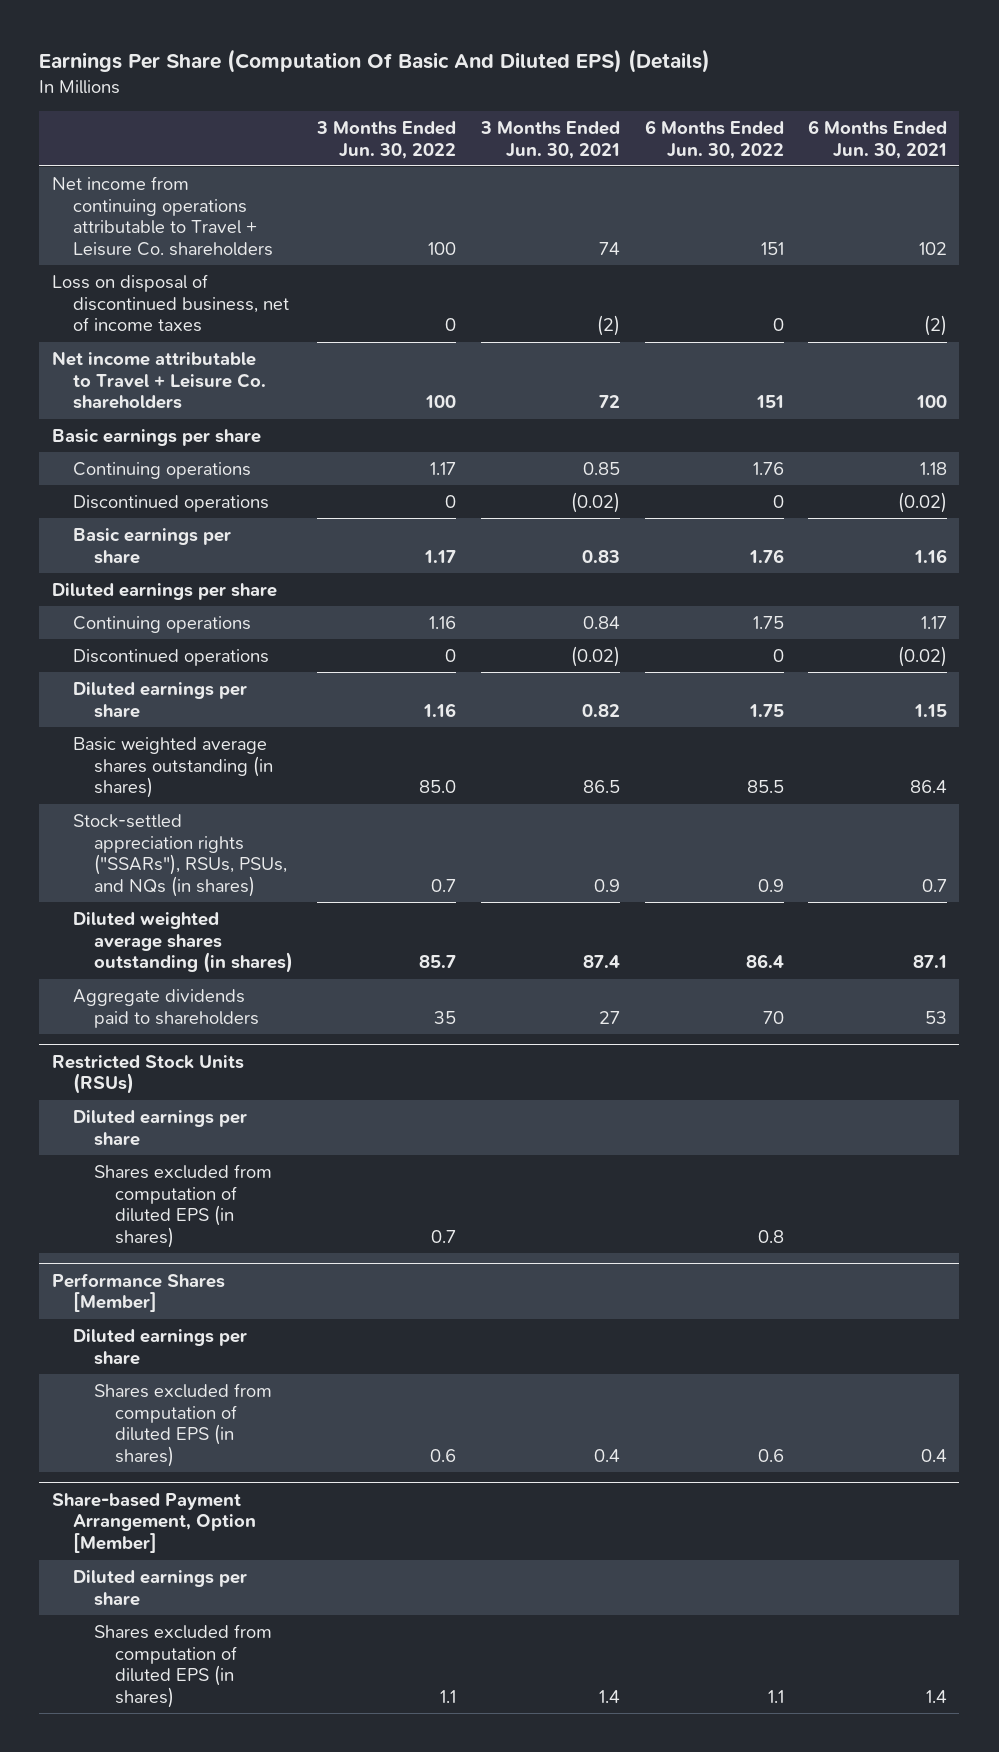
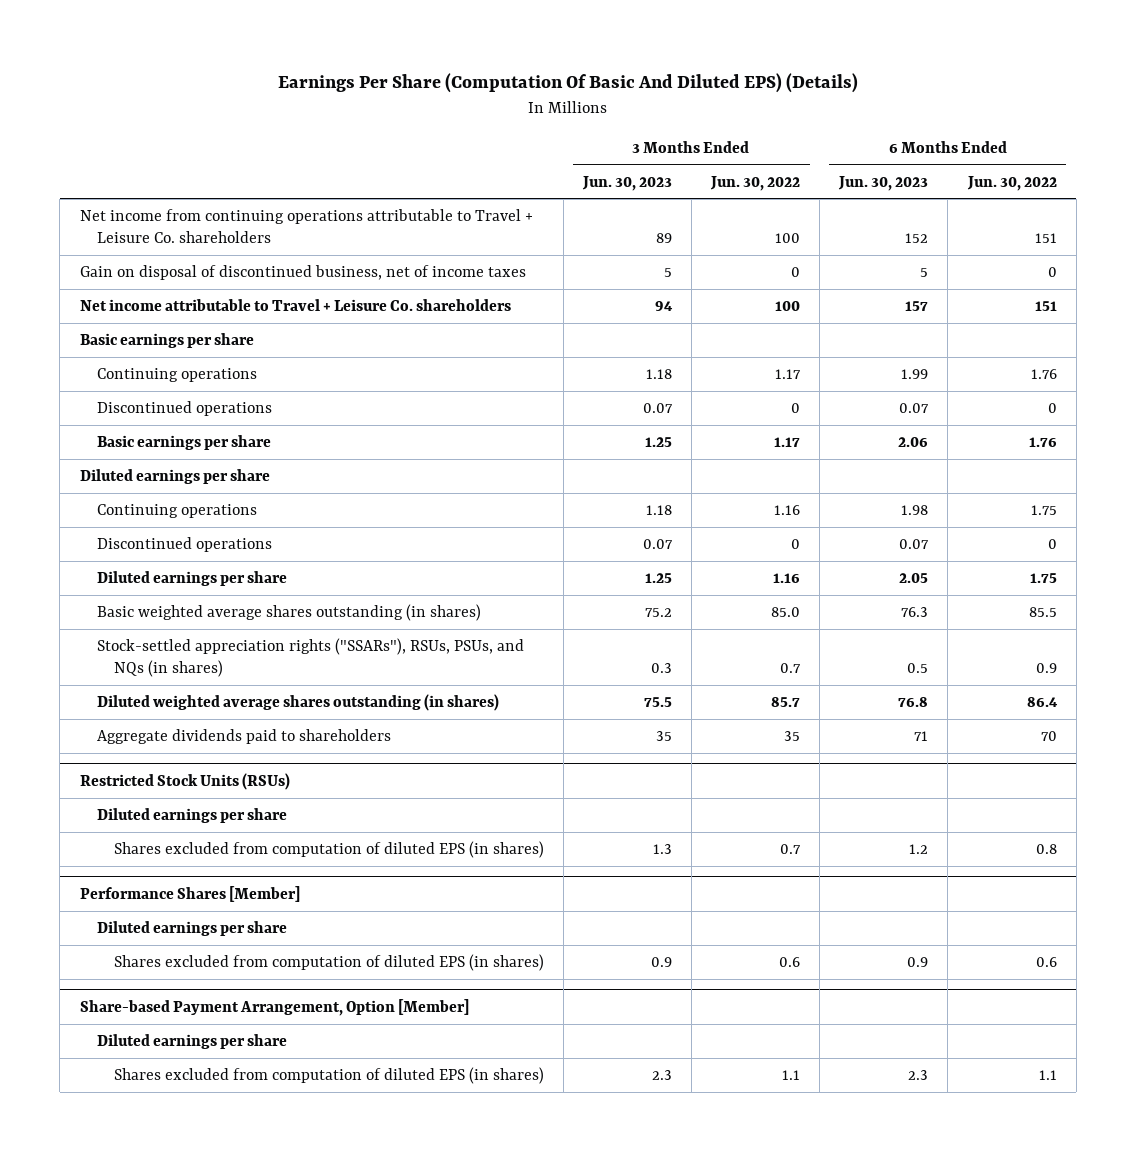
[480,120,621,159] 3 Months Ended Jun. 30, 2021 -> none
[808,119,948,159] 6 Months Ended Jun. 30, 2021 -> none
none -> [581,175,672,191] Jun. 30, 2023
none -> [838,175,929,191] Jun. 30, 2023
[51,273,289,333] Loss on disposal of discontinued business, net of income taxes -> [79,265,526,281] Gain on disposal of discontinued business, net of income taxes

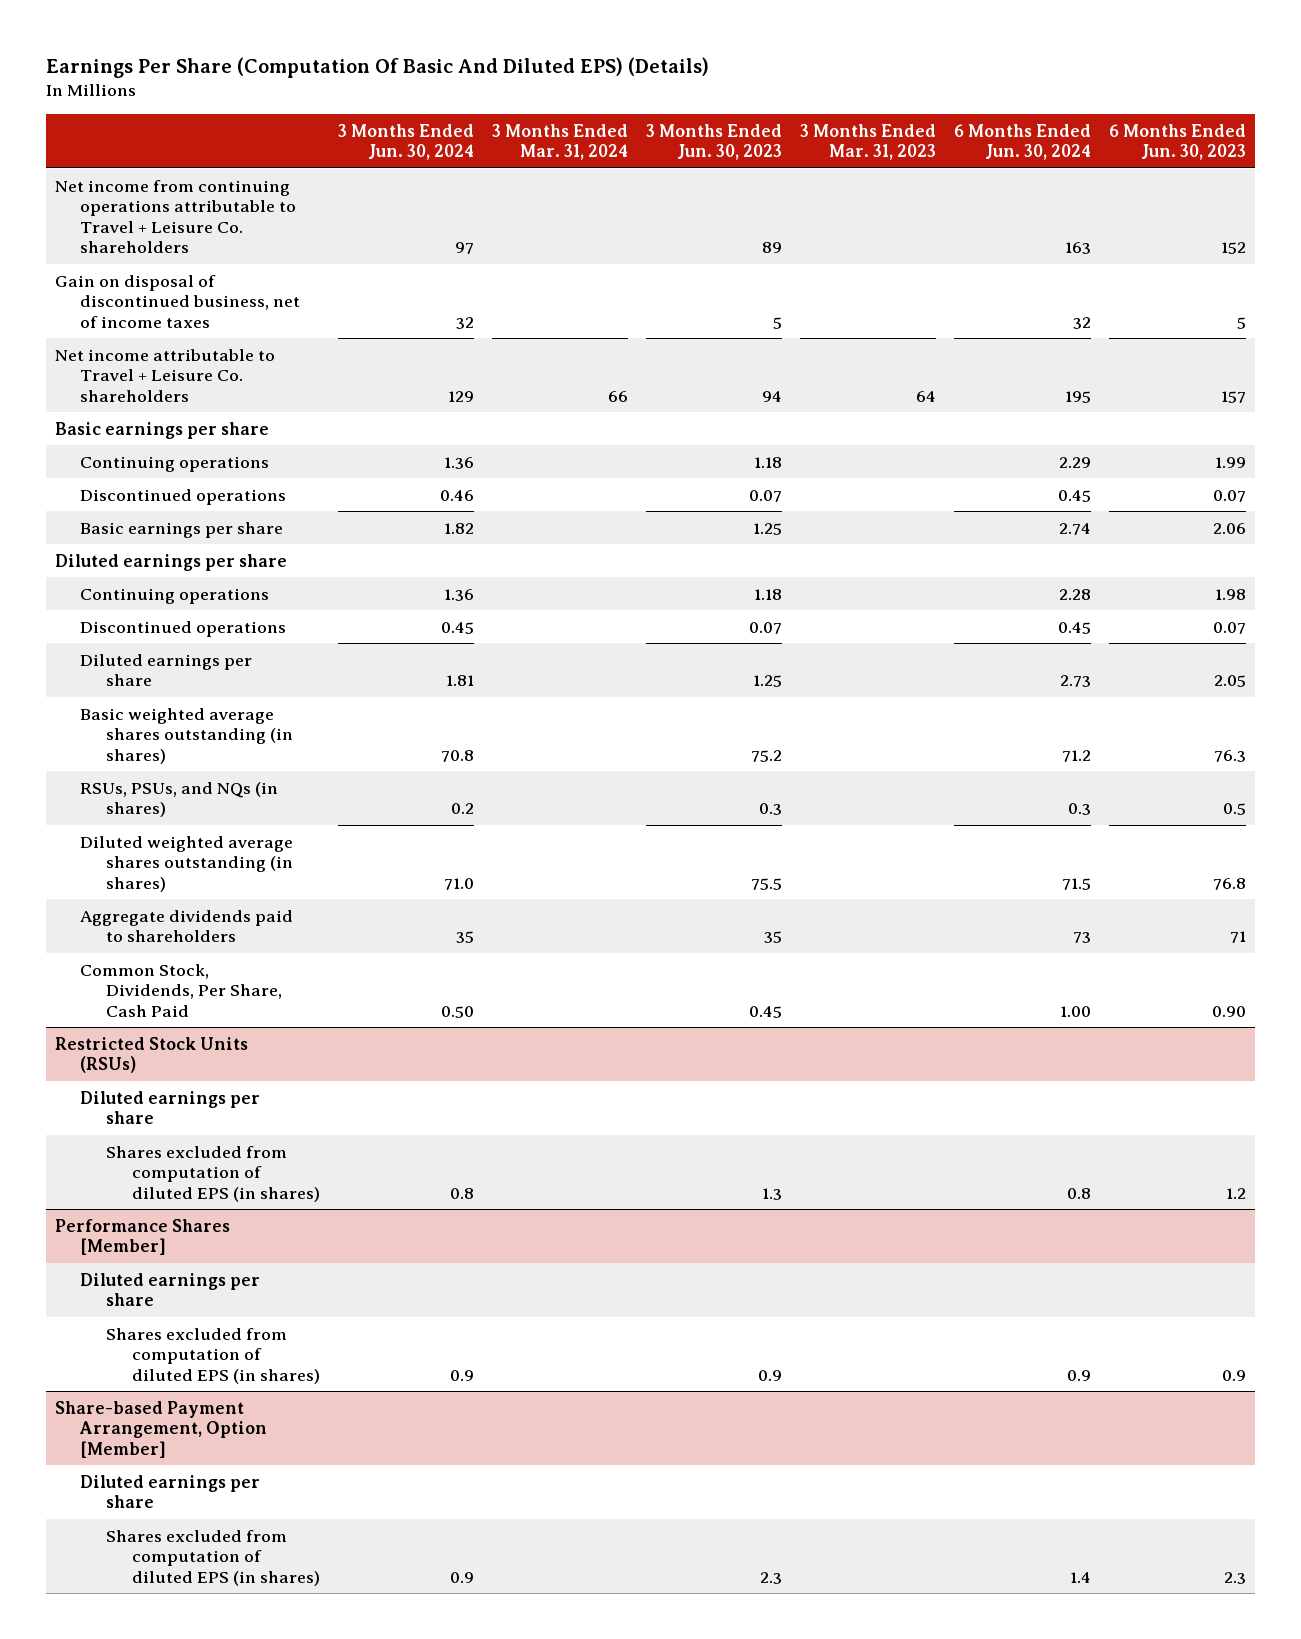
[710,175,801,191] Jun. 30, 2022 -> none
[966,175,1057,191] Jun. 30, 2022 -> none
none -> [337,123,474,161] 3 Months Ended Jun. 30, 2024
none -> [491,123,628,161] 3 Months Ended Mar. 31, 2024
none -> [799,123,936,161] 3 Months Ended Mar. 31, 2023
none -> [953,123,1091,161] 6 Months Ended Jun. 30, 2024
[96,638,524,677] Stock-settled appreciation rights ("SSARs"), RSUs, PSUs, and NQs (in shares) -> [80,781,279,818] RSUs, PSUs, and NQs (in shares)
none -> [80,963,282,1017] Common Stock, Dividends, Per Share, Cash Paid

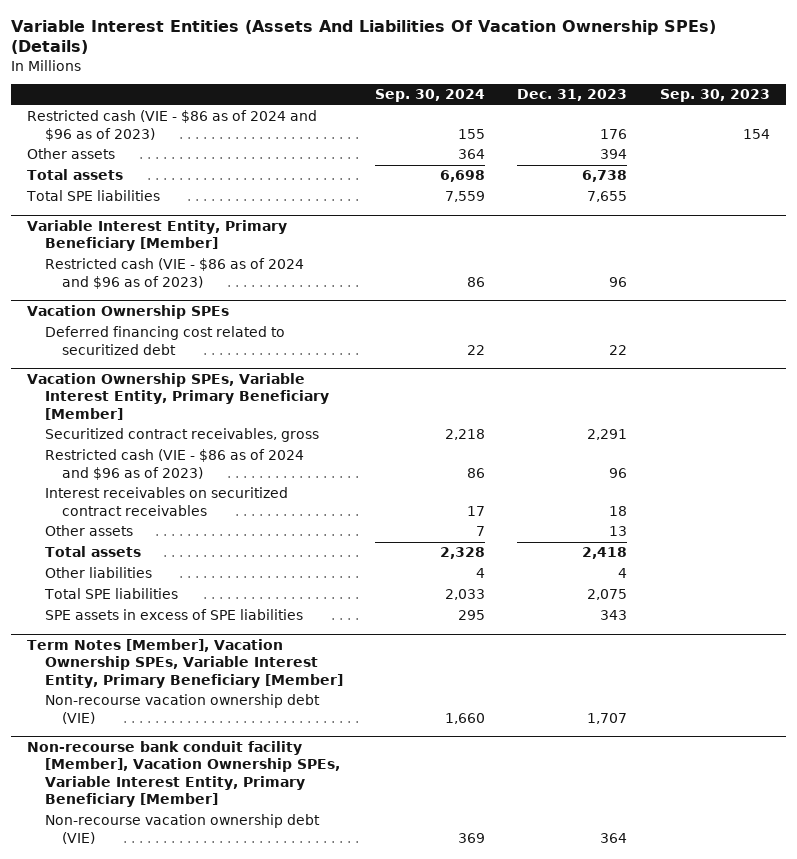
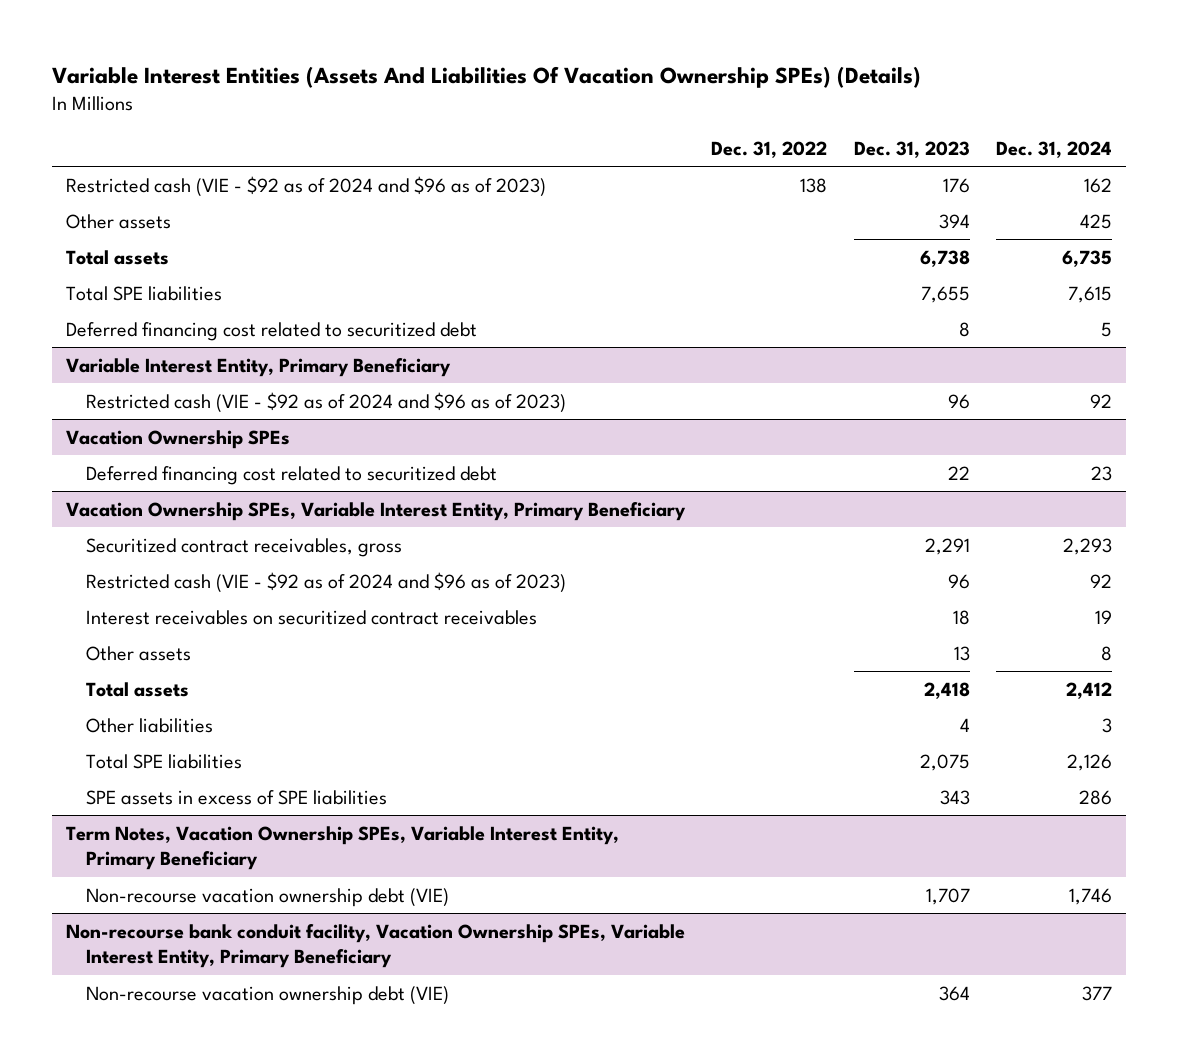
[374,89,485,103] Sep. 30, 2024 -> none
[659,89,770,103] Sep. 30, 2023 -> none
none -> [711,140,828,158] Dec. 31, 2022
none -> [996,140,1113,158] Dec. 31, 2024
[27,110,318,141] Restricted cash (VIE - $86 as of 2024 and $96 as of 2023) -> [65,175,546,197] Restricted cash (VIE - $92 as of 2024 and $96 as of 2023)
none -> [65,321,477,341] Deferred financing cost related to securitized debt
[27,220,288,252] Variable Interest Entity, Primary Beneficiary [Member] -> [65,357,451,377] Variable Interest Entity, Primary Beneficiary
[44,258,304,289] Restricted cash (VIE - $86 as of 2024 and $96 as of 2023) -> [86,391,567,413] Restricted cash (VIE - $92 as of 2024 and $96 as of 2023)
[27,373,329,420] Vacation Ownership SPEs, Variable Interest Entity, Primary Beneficiary [Member] -> [65,501,686,521] Vacation Ownership SPEs, Variable Interest Entity, Primary Beneficiary
[44,449,304,480] Restricted cash (VIE - $86 as of 2024 and $96 as of 2023) -> [86,571,567,593] Restricted cash (VIE - $92 as of 2024 and $96 as of 2023)
[27,639,343,688] Term Notes [Member], Vacation Ownership SPEs, Variable Interest Entity, Primary Beneficiary [Member] -> [65,825,619,871] Term Notes, Vacation Ownership SPEs, Variable Interest Entity, Primary Beneficiary
[27,741,340,808] Non-recourse bank conduit facility [Member], Vacation Ownership SPEs, Variable Interest Entity, Primary Beneficiary [Member] -> [65,923,685,969] Non-recourse bank conduit facility, Vacation Ownership SPEs, Variable Interest Entity, Primary Beneficiary

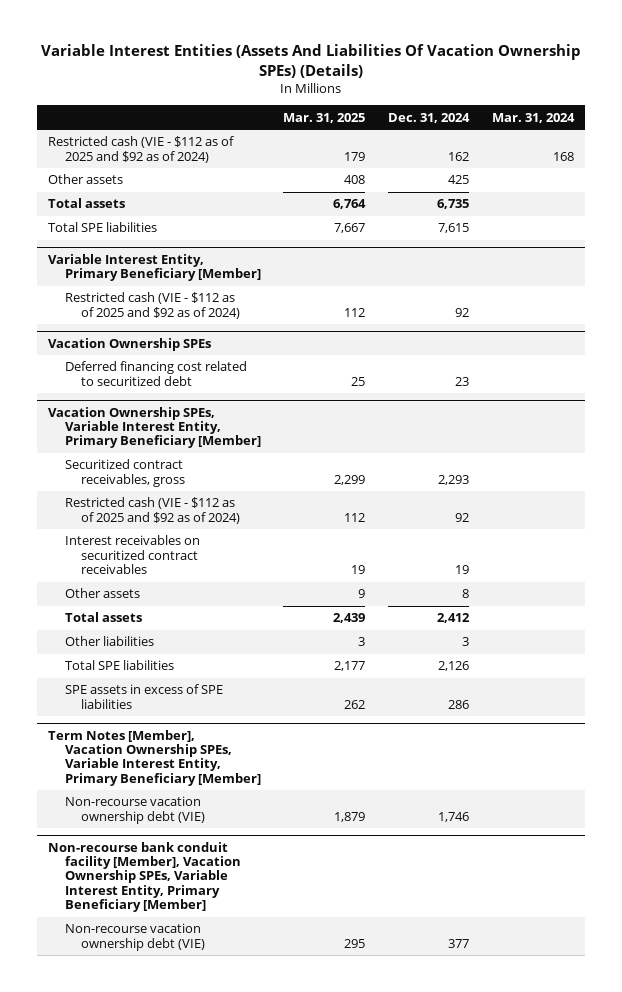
[711,140,828,158] Dec. 31, 2022 -> none
[853,140,970,158] Dec. 31, 2023 -> none
none -> [283,112,366,123] Mar. 31, 2025
none -> [491,112,575,123] Mar. 31, 2024
[65,175,546,197] Restricted cash (VIE - $92 as of 2024 and $96 as of 2023) -> [48,136,235,163] Restricted cash (VIE - $112 as of 2025 and $92 as of 2024)
[65,321,477,341] Deferred financing cost related to securitized debt -> none
[65,357,451,377] Variable Interest Entity, Primary Beneficiary -> [48,253,261,282] Variable Interest Entity, Primary Beneficiary [Member]
[86,391,567,413] Restricted cash (VIE - $92 as of 2024 and $96 as of 2023) -> [64,292,241,319] Restricted cash (VIE - $112 as of 2025 and $92 as of 2024)
[65,501,686,521] Vacation Ownership SPEs, Variable Interest Entity, Primary Beneficiary -> [48,406,261,449] Vacation Ownership SPEs, Variable Interest Entity, Primary Beneficiary [Member]
[86,571,567,593] Restricted cash (VIE - $92 as of 2024 and $96 as of 2023) -> [64,497,241,524] Restricted cash (VIE - $112 as of 2025 and $92 as of 2024)
[65,825,619,871] Term Notes, Vacation Ownership SPEs, Variable Interest Entity, Primary Beneficiary -> [48,729,261,786] Term Notes [Member], Vacation Ownership SPEs, Variable Interest Entity, Primary Beneficiary [Member]
[65,923,685,969] Non-recourse bank conduit facility, Vacation Ownership SPEs, Variable Interest Entity, Primary Beneficiary -> [48,841,241,913] Non-recourse bank conduit facility [Member], Vacation Ownership SPEs, Variable Interest Entity, Primary Beneficiary [Member]

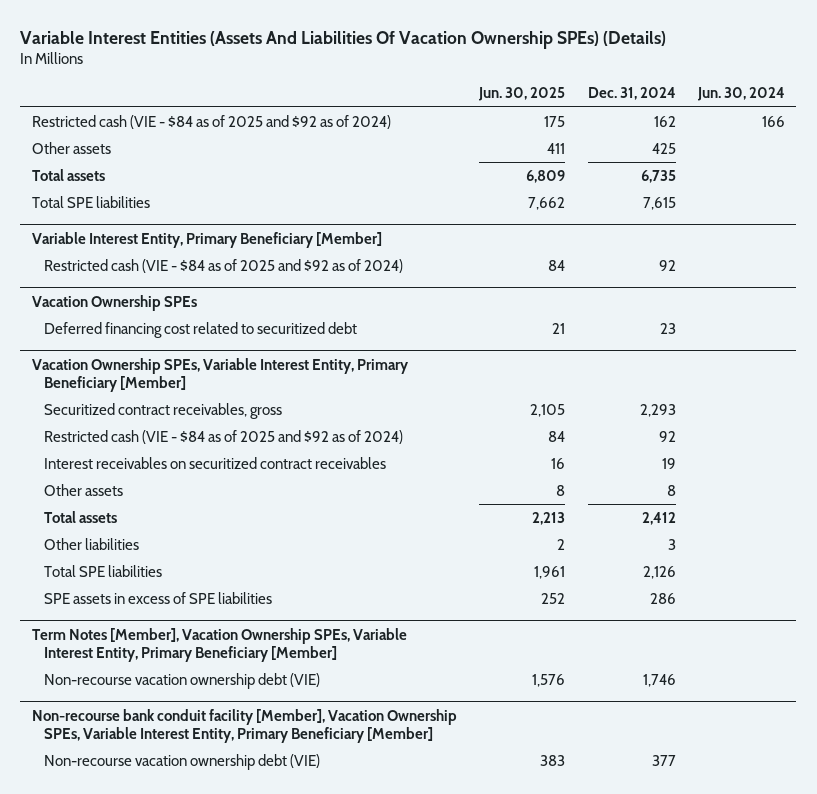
[283,112,366,123] Mar. 31, 2025 -> none
[491,112,575,123] Mar. 31, 2024 -> none
none -> [478,87,566,102] Jun. 30, 2025
none -> [697,87,786,102] Jun. 30, 2024
[48,136,235,163] Restricted cash (VIE - $112 as of 2025 and $92 as of 2024) -> [31,114,391,129] Restricted cash (VIE - $84 as of 2025 and $92 as of 2024)
[64,292,241,319] Restricted cash (VIE - $112 as of 2025 and $92 as of 2024) -> [43,258,403,273] Restricted cash (VIE - $84 as of 2025 and $92 as of 2024)
[64,497,241,524] Restricted cash (VIE - $112 as of 2025 and $92 as of 2024) -> [43,429,403,444] Restricted cash (VIE - $84 as of 2025 and $92 as of 2024)

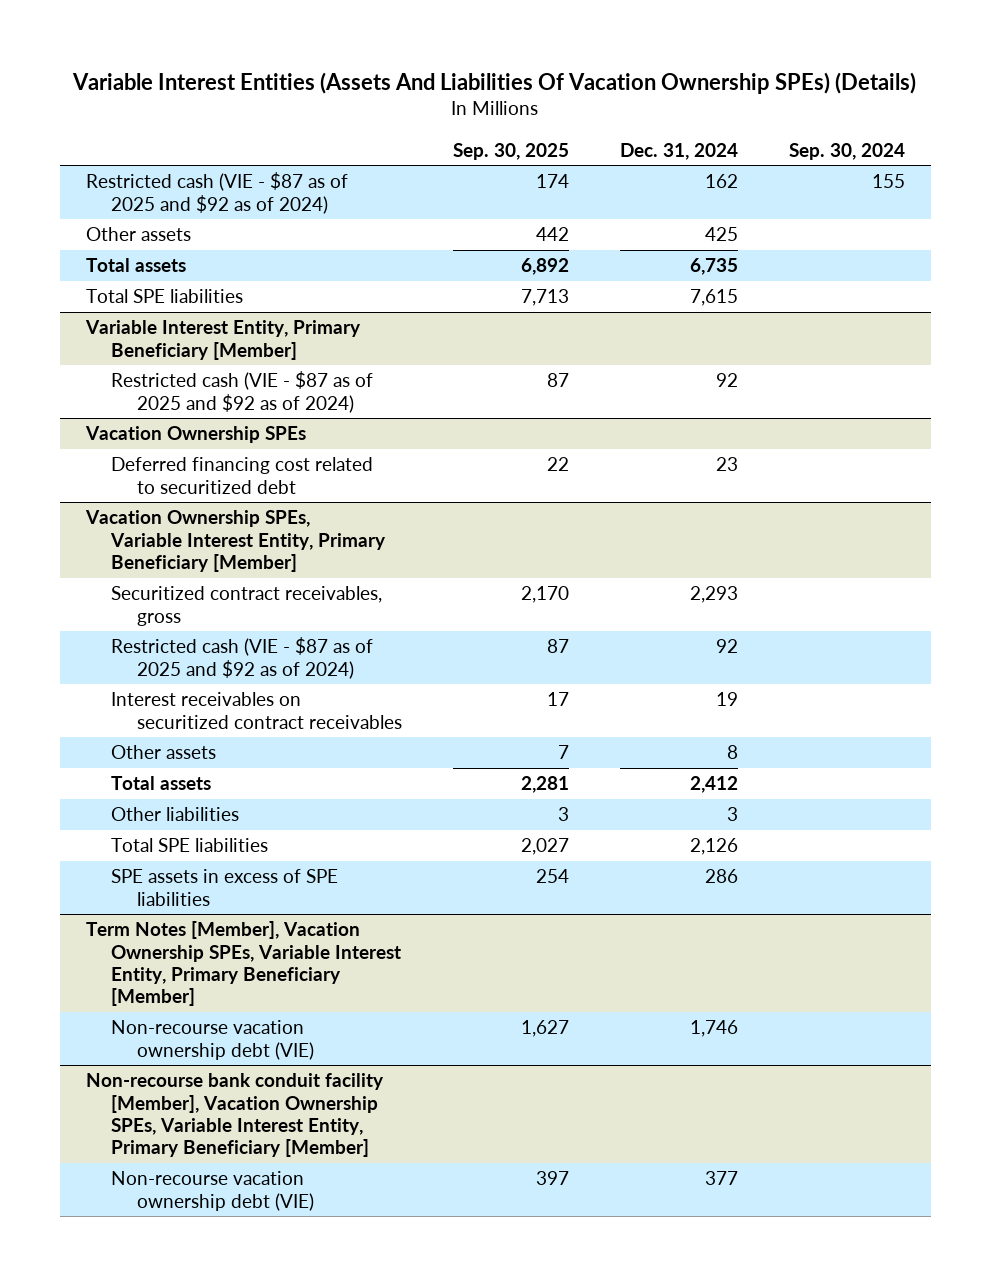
[478,87,566,102] Jun. 30, 2025 -> none
[697,87,786,102] Jun. 30, 2024 -> none
none -> [452,142,569,160] Sep. 30, 2025
none -> [789,142,906,160] Sep. 30, 2024
[31,114,391,129] Restricted cash (VIE - $84 as of 2025 and $92 as of 2024) -> [85,172,348,214] Restricted cash (VIE - $87 as of 2025 and $92 as of 2024)
[43,258,403,273] Restricted cash (VIE - $84 as of 2025 and $92 as of 2024) -> [111,371,374,413] Restricted cash (VIE - $87 as of 2025 and $92 as of 2024)
[43,429,403,444] Restricted cash (VIE - $84 as of 2025 and $92 as of 2024) -> [111,637,374,679] Restricted cash (VIE - $87 as of 2025 and $92 as of 2024)

